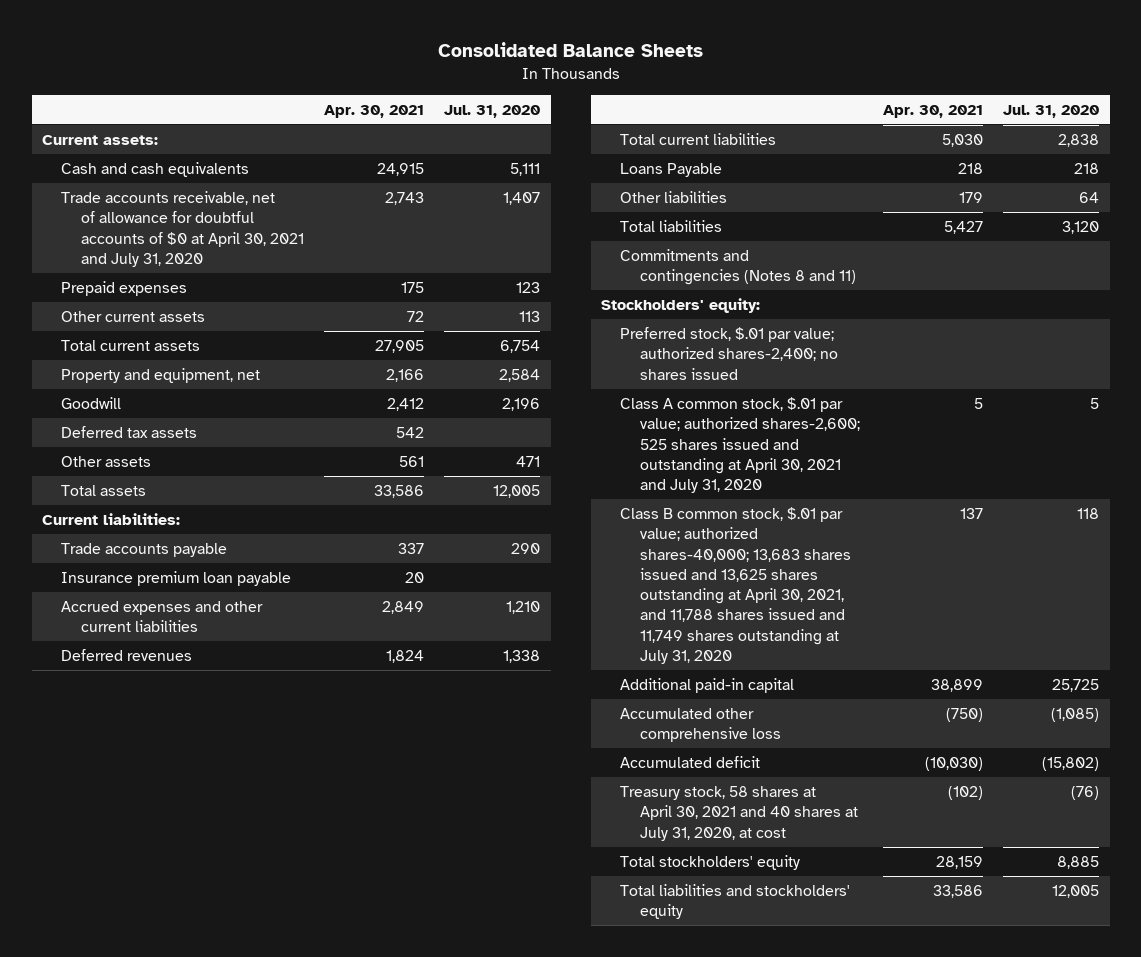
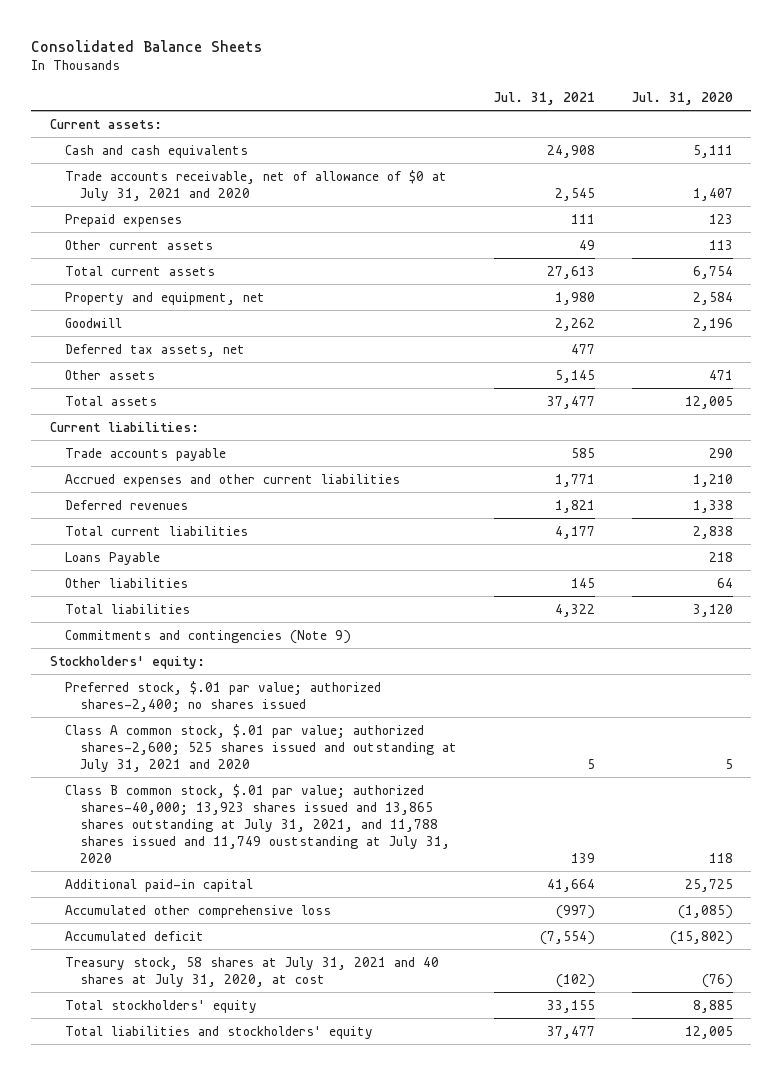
[324,104,425,118] Apr. 30, 2021 -> none
none -> [494,91,596,105] Jul. 31, 2021
[61,191,304,267] Trade accounts receivable, net of allowance for doubtful accounts of $0 at April 30, 2021 and July 31, 2020 -> [64,169,447,201] Trade accounts receivable, net of allowance of $0 at July 31, 2021 and 2020
[61,426,198,439] Deferred tax assets -> [64,343,245,357] Deferred tax assets, net
[61,571,292,587] Insurance premium loan payable -> none
[620,249,856,286] Commitments and contingencies (Notes 8 and 11) -> [64,629,351,644] Commitments and contingencies (Note 9)
[620,397,860,494] Class A common stock, $.01 par value; authorized shares-2,600; 525 shares issued and outstanding at April 30, 2021 and July 31, 2020 -> [64,723,458,772] Class A common stock, $.01 par value; authorized shares-2,600; 525 shares issued and outstanding at July 31, 2021 and 2020
[620,507,851,664] Class B common stock, $.01 par value; authorized shares-40,000; 13,683 shares issued and 13,625 shares outstanding at April 30, 2021, and 11,788 shares issued and 11,749 shares outstanding at July 31, 2020 -> [64,783,451,863] Class B common stock, $.01 par value; authorized shares-40,000; 13,923 shares issued and 13,865 shares outstanding at July 31, 2021, and 11,788 shares issued and 11,749 ouststanding at July 31, 2020
[620,786,858,841] Treasury stock, 58 shares at April 30, 2021 and 40 shares at July 31, 2020, at cost -> [64,956,439,987] Treasury stock, 58 shares at July 31, 2021 and 40 shares at July 31, 2020, at cost

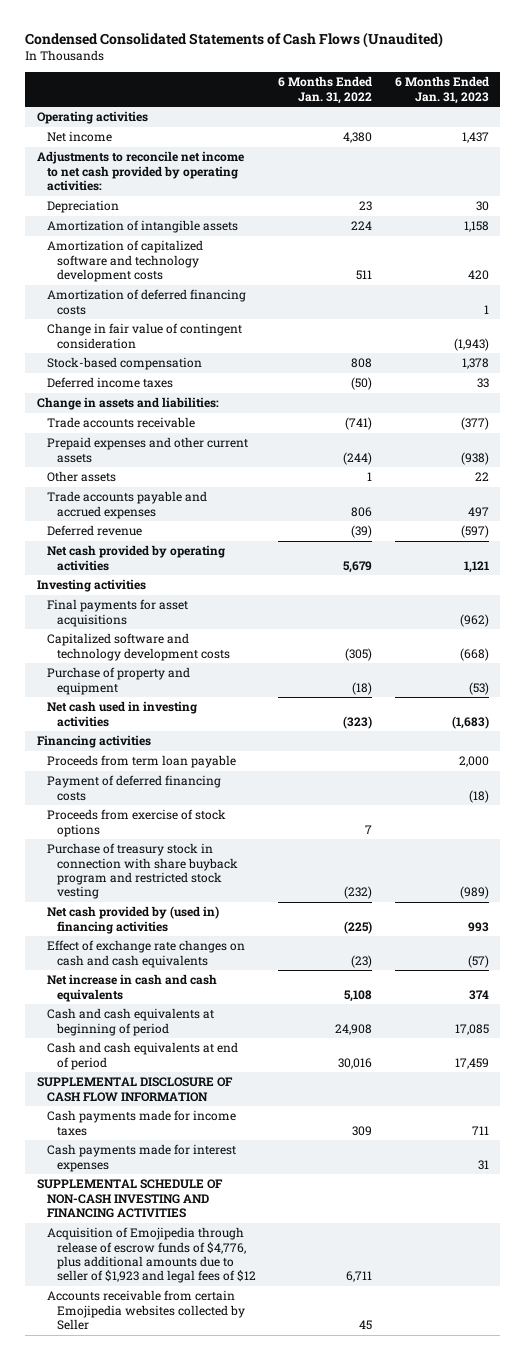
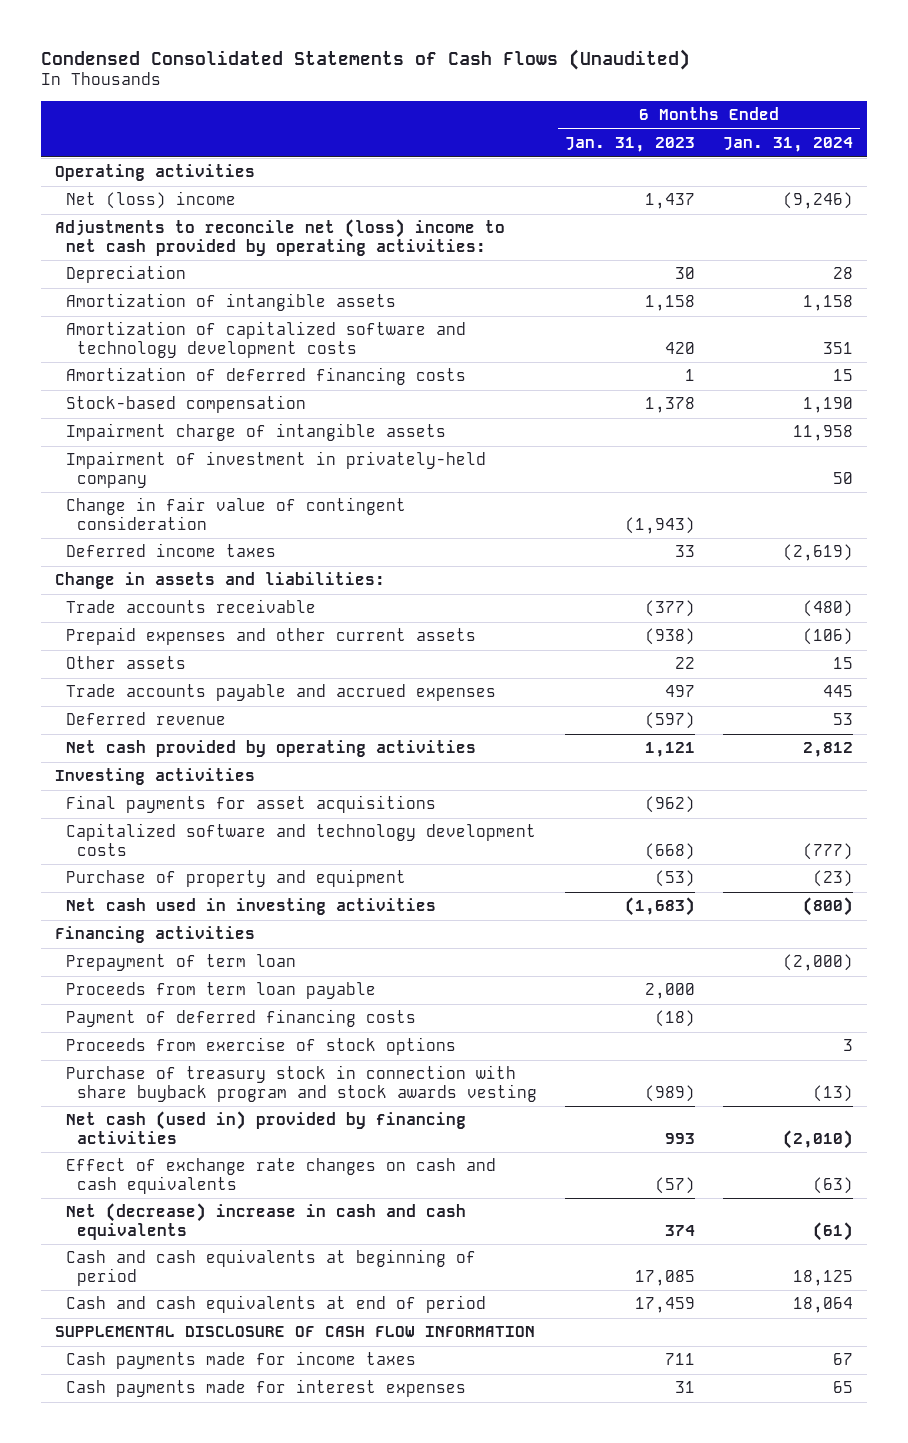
[278,76,373,104] 6 Months Ended Jan. 31, 2022 -> none
none -> [723,137,854,153] Jan. 31, 2024
[46,131,112,143] Net income -> [65,191,236,210] Net (loss) income
[36,151,244,191] Adjustments to reconcile net income to net cash provided by operating activities: -> [54,219,505,256] Adjustments to reconcile net (loss) income to net cash provided by operating activities:
none -> [65,423,446,442] Impairment charge of intangible assets
none -> [65,451,486,488] Impairment of investment in privately-held company
[46,323,242,349] Change in fair value of contingent consideration -> [65,497,406,530] Change in fair value of contingent consideration
none -> [65,954,296,972] Prepayment of term loan
[46,843,238,900] Purchase of treasury stock in connection with share buyback program and restricted stock vesting -> [65,1065,538,1102] Purchase of treasury stock in connection with share buyback program and stock awards vesting
[46,906,219,934] Net cash provided by (used in) financing activities -> [65,1111,466,1144] Net cash (used in) provided by financing activities
[46,974,217,1002] Net increase in cash and cash equivalents -> [65,1203,466,1240] Net (decrease) increase in cash and cash equivalents
[36,1179,223,1218] SUPPLEMENTAL SCHEDULE OF NON-CASH INVESTING AND FINANCING ACTIVITIES -> none
[46,1227,256,1284] Acquisition of Emojipedia through release of escrow funds of $4,776, plus additional amounts due to seller of $1,923 and legal fees of $12 -> none
[46,1290,245,1330] Accounts receivable from certain Emojipedia websites collected by Seller -> none

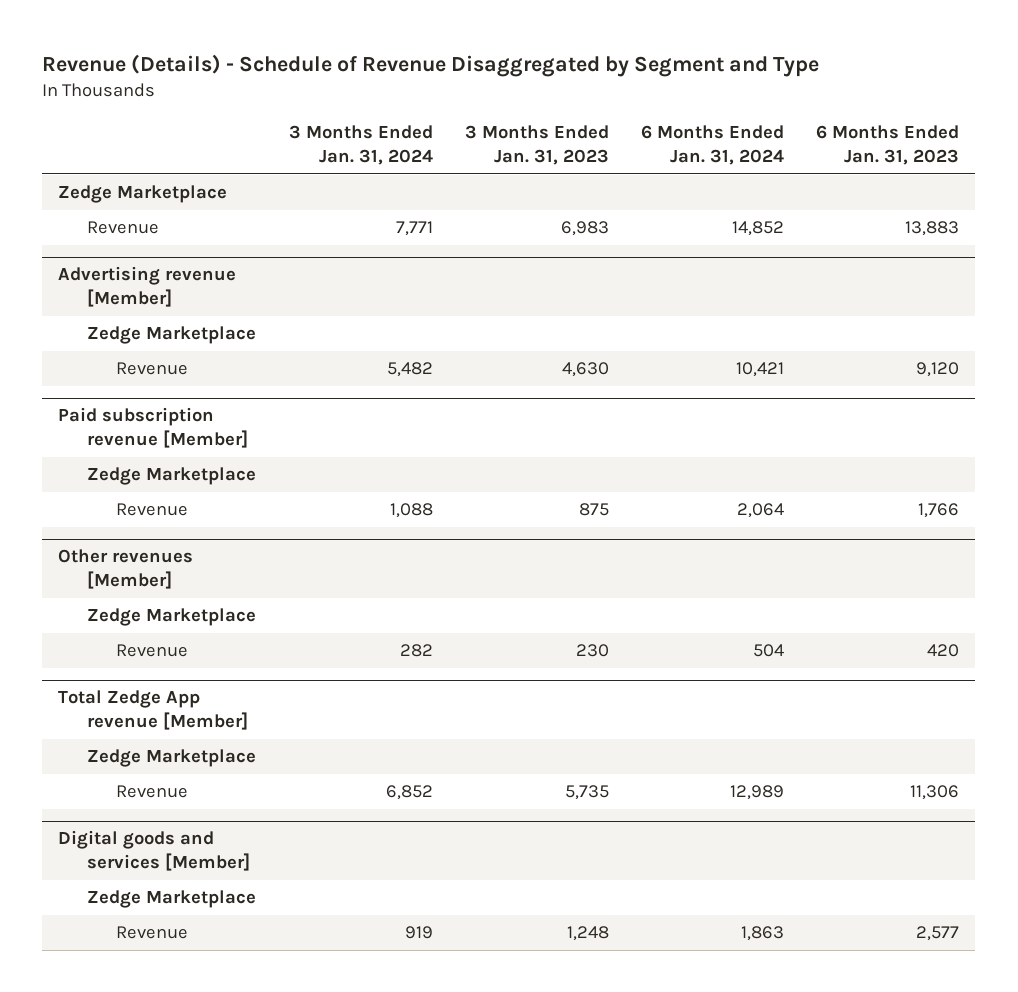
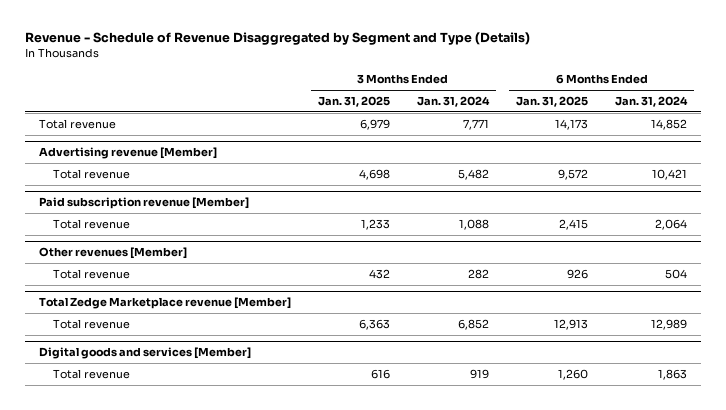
[42,54,820,78] Revenue (Details) - Schedule of Revenue Disaggregated by Segment and Type -> [25,32,531,46] Revenue - Schedule of Revenue Disaggregated by Segment and Type (Details)
[464,125,609,166] 3 Months Ended Jan. 31, 2023 -> none
[816,125,960,166] 6 Months Ended Jan. 31, 2023 -> none
none -> [317,95,390,107] Jan. 31, 2025
none -> [516,95,589,107] Jan. 31, 2025
[58,185,228,204] Zedge Marketplace -> none
[87,221,160,235] Revenue -> [38,118,116,129] Total revenue
[87,326,257,345] Zedge Marketplace -> none
[116,362,189,376] Revenue -> [52,168,130,179] Total revenue
[87,467,257,486] Zedge Marketplace -> none
[116,503,189,517] Revenue -> [52,218,130,229] Total revenue
[87,608,257,627] Zedge Marketplace -> none
[87,749,257,768] Zedge Marketplace -> none
[116,644,189,658] Revenue -> [52,268,130,279] Total revenue
[58,690,249,731] Total Zedge App revenue [Member] -> [38,297,291,310] Total Zedge Marketplace revenue [Member]
[116,785,189,799] Revenue -> [52,318,130,329] Total revenue
[87,890,257,909] Zedge Marketplace -> none
[116,926,189,940] Revenue -> [52,368,130,379] Total revenue

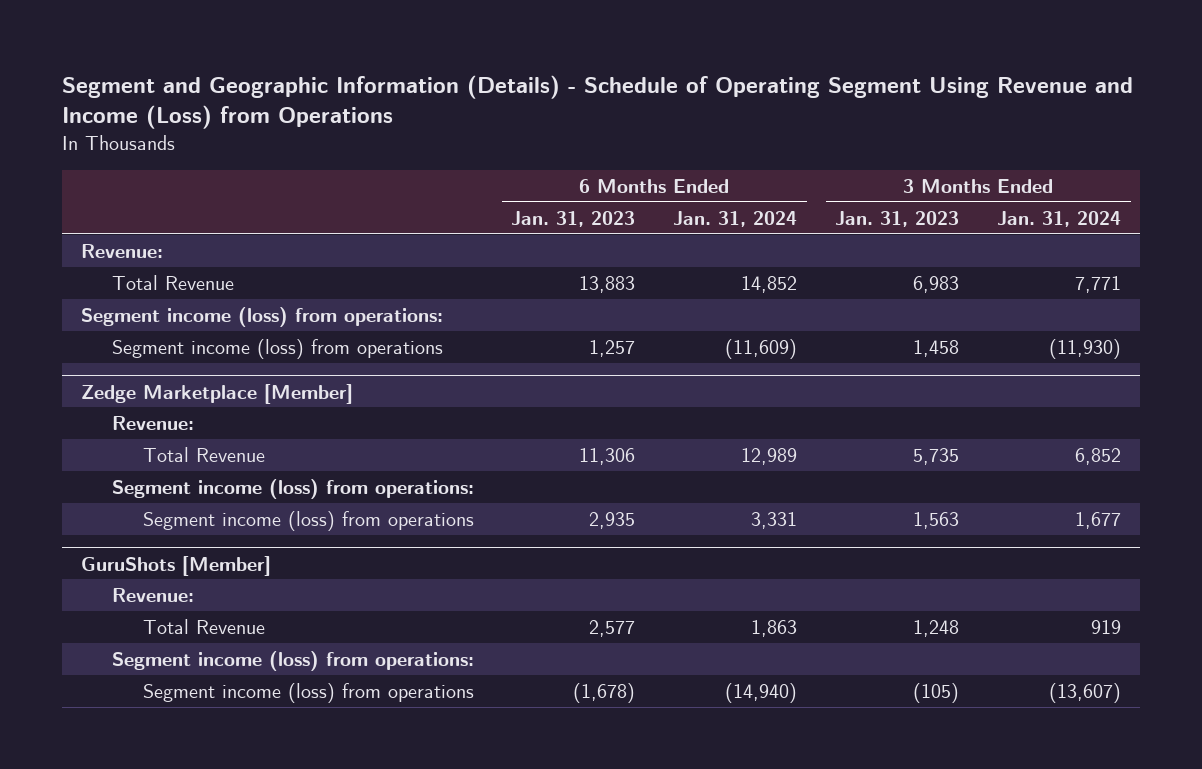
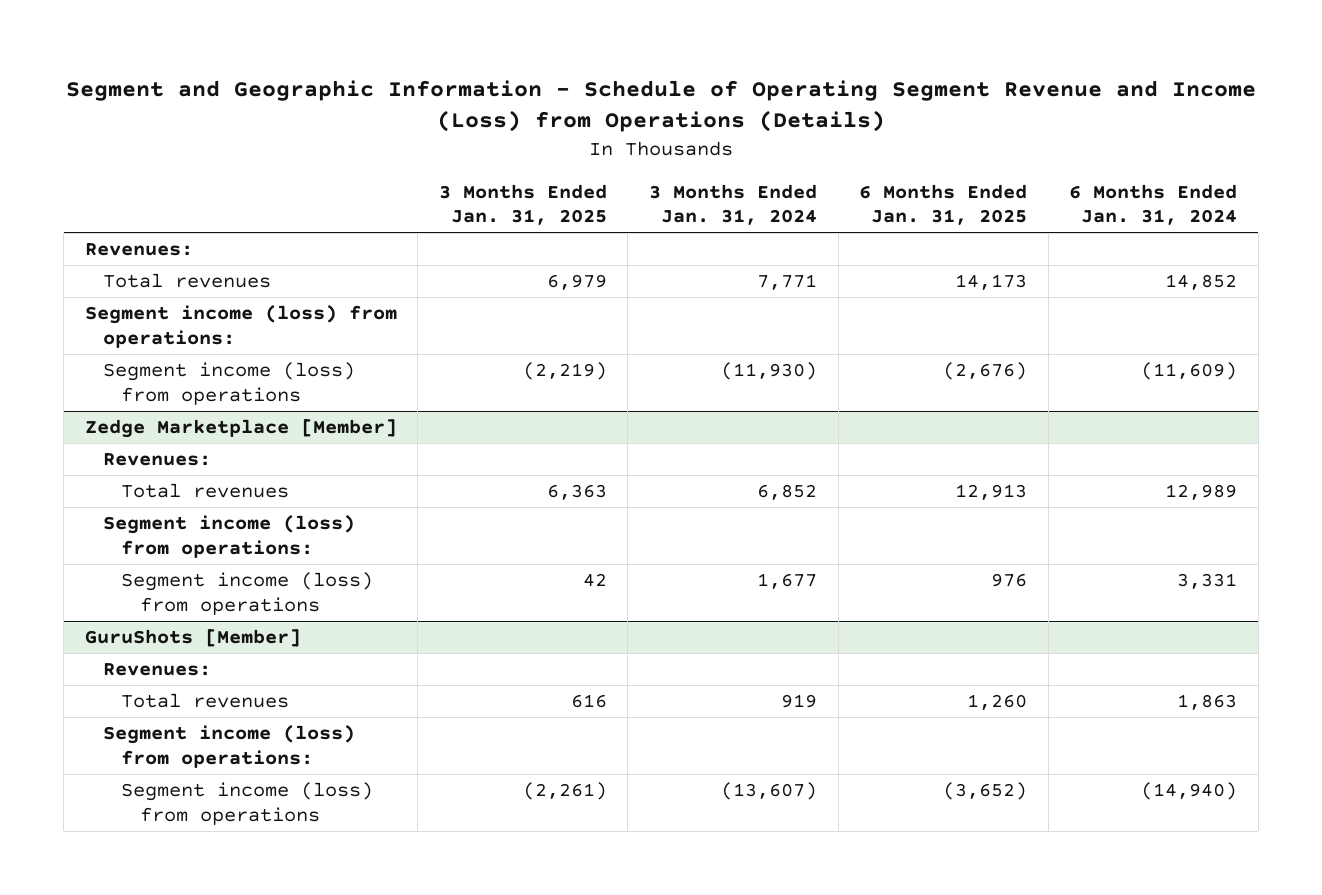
[61,74,1133,130] Segment and Geographic Information (Details) - Schedule of Operating Segment Using Revenue and Income (Loss) from Operations -> [66,79,1257,133] Segment and Geographic Information - Schedule of Operating Segment Revenue and Income (Loss) from Operations (Details)
[511,210,636,227] Jan. 31, 2023 -> none
[835,210,960,227] Jan. 31, 2023 -> none
none -> [438,183,607,226] 3 Months Ended Jan. 31, 2025
none -> [859,183,1028,226] 6 Months Ended Jan. 31, 2025
[80,243,163,258] Revenue: -> none
none -> [84,243,193,257] Revenues:
[111,274,234,290] Total Revenue -> [103,273,272,289] Total revenues
[111,415,194,430] Revenue: -> none
none -> [103,453,212,467] Revenues:
[142,446,265,462] Total Revenue -> [121,483,290,499] Total revenues
[111,587,194,602] Revenue: -> none
none -> [103,663,212,677] Revenues:
[142,618,265,634] Total Revenue -> [121,693,290,709] Total revenues

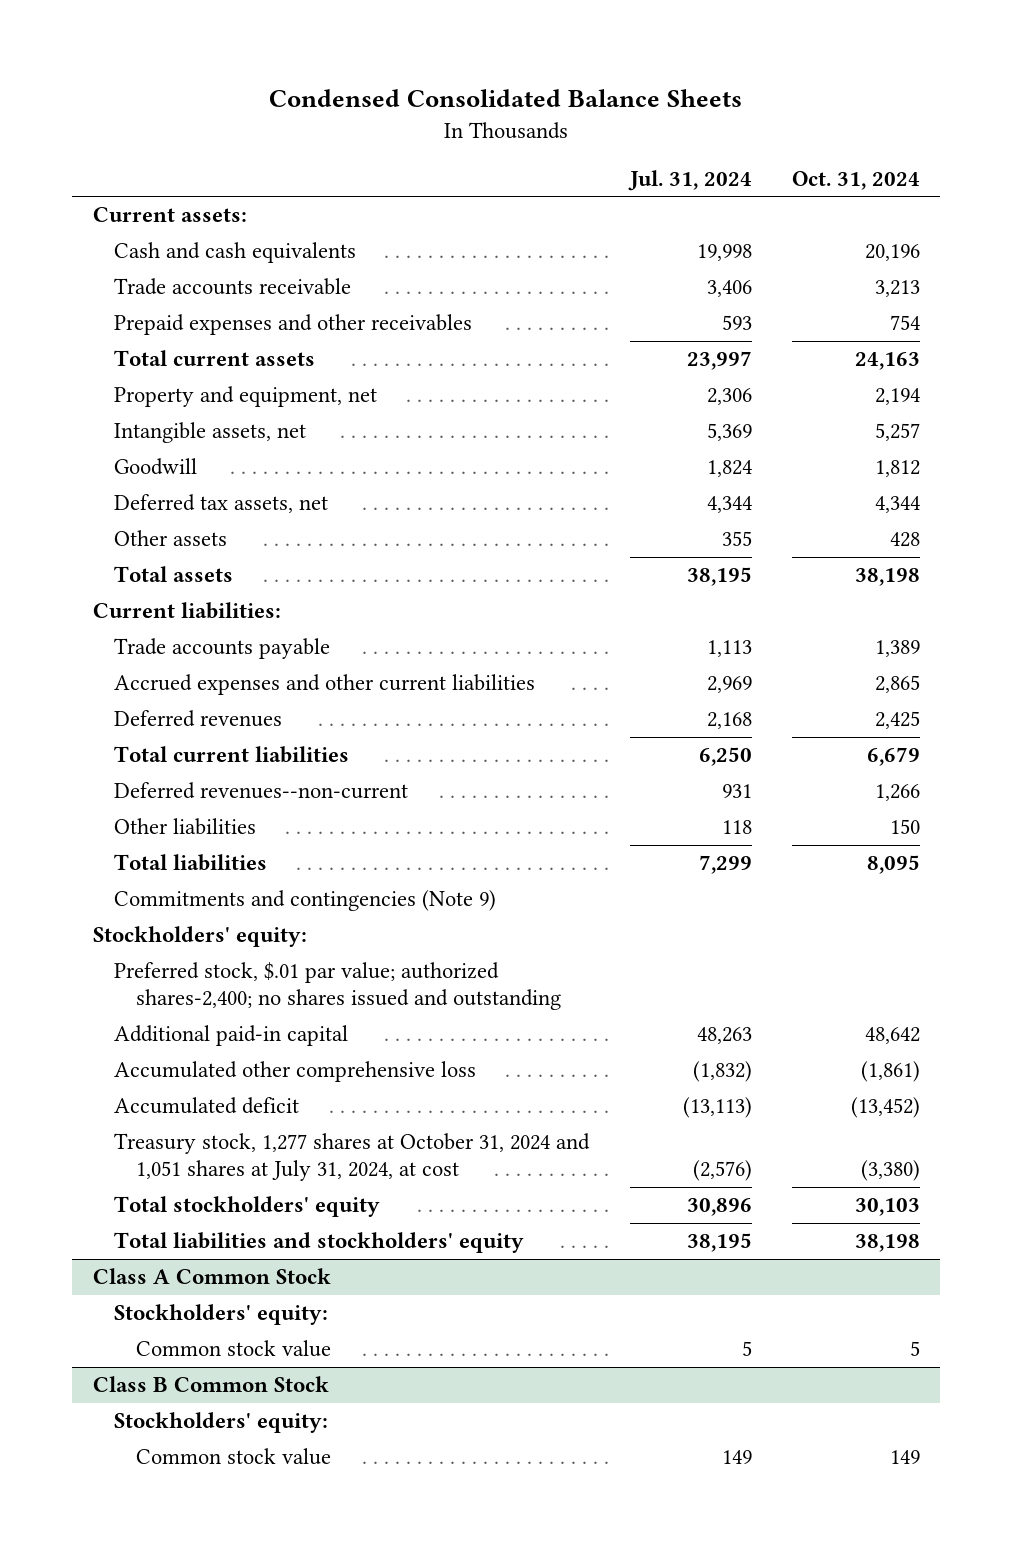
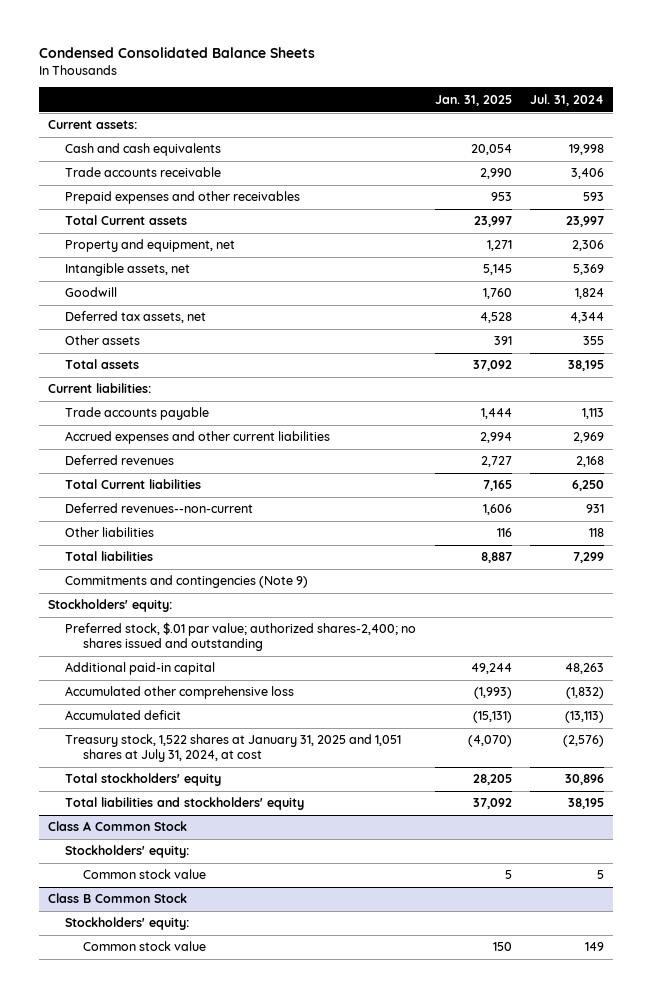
[792,170,921,190] Oct. 31, 2024 -> none
none -> [434,94,512,106] Jan. 31, 2025
[114,350,316,367] Total current assets -> [65,215,188,226] Total Current assets
[114,746,350,764] Total current liabilities -> [65,479,202,490] Total Current liabilities
[114,1133,591,1181] Treasury stock, 1,277 shares at October 31, 2024 and 1,051 shares at July 31, 2024, at cost -> [65,734,402,763] Treasury stock, 1,522 shares at January 31, 2025 and 1,051 shares at July 31, 2024, at cost

